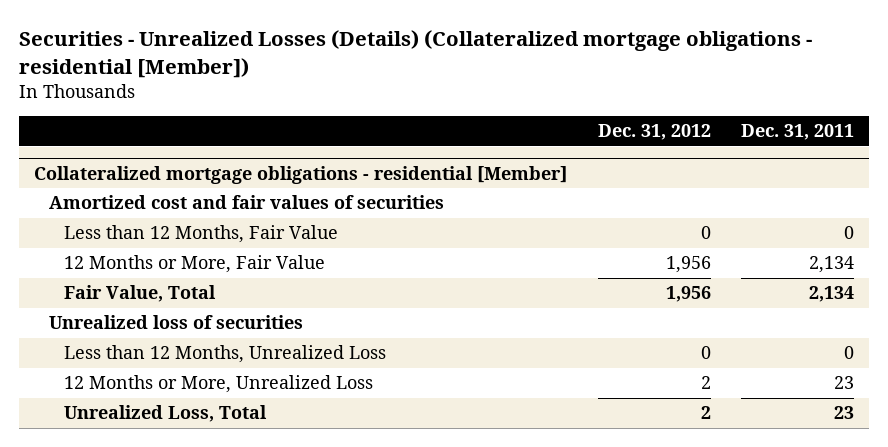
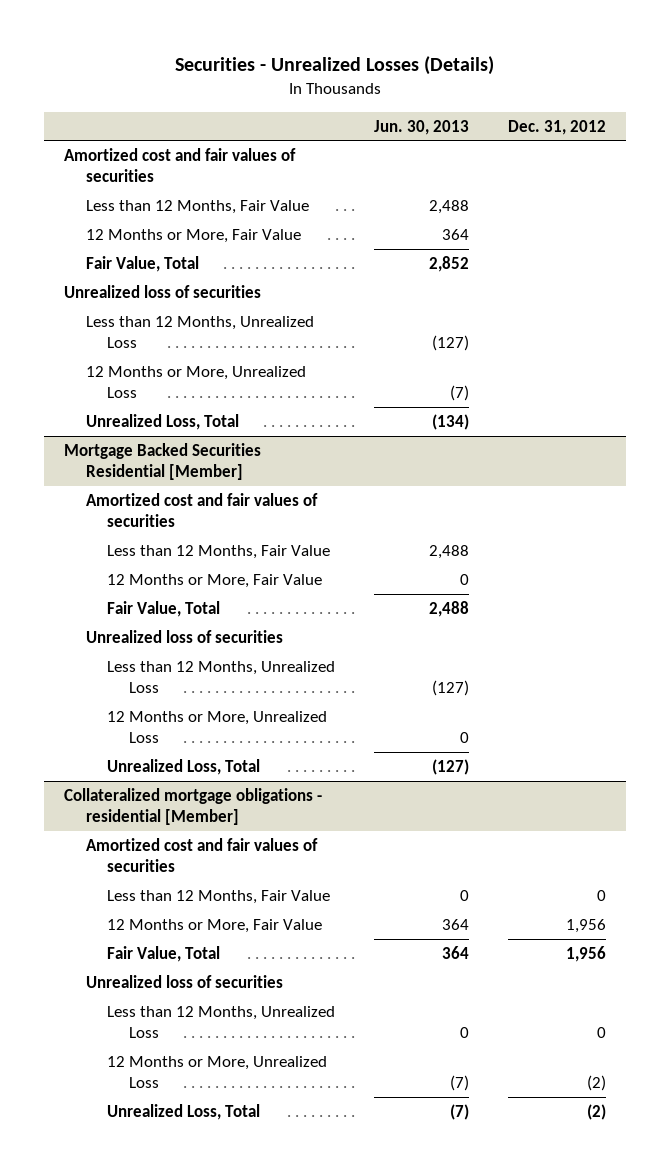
[18,30,812,78] Securities - Unrealized Losses (Details) (Collateralized mortgage obligations - residential [Member]) -> [175,56,495,76] Securities - Unrealized Losses (Details)
[740,123,854,140] Dec. 31, 2011 -> none
none -> [374,119,470,135] Jun. 30, 2013
none -> [63,147,296,183] Amortized cost and fair values of securities
none -> [85,199,309,214] Less than 12 Months, Fair Value
none -> [85,228,301,243] 12 Months or More, Fair Value
none -> [85,255,199,272] Fair Value, Total
none -> [63,284,261,298] Unrealized loss of securities
none -> [85,315,314,349] Less than 12 Months, Unrealized Loss
none -> [85,365,306,399] 12 Months or More, Unrealized Loss
none -> [85,413,239,430] Unrealized Loss, Total
none -> [63,442,261,481] Mortgage Backed Securities Residential [Member]
none -> [85,492,318,528] Amortized cost and fair values of securities
none -> [107,544,331,559] Less than 12 Months, Fair Value
none -> [107,573,323,588] 12 Months or More, Fair Value
none -> [107,600,221,617] Fair Value, Total
none -> [85,629,283,643] Unrealized loss of securities
none -> [107,660,336,694] Less than 12 Months, Unrealized Loss
none -> [107,710,328,744] 12 Months or More, Unrealized Loss
none -> [107,758,261,775] Unrealized Loss, Total
[700,376,711,390] 2 -> [587,1075,607,1092] (2)
[700,406,711,420] 2 -> [587,1103,607,1120] (2)

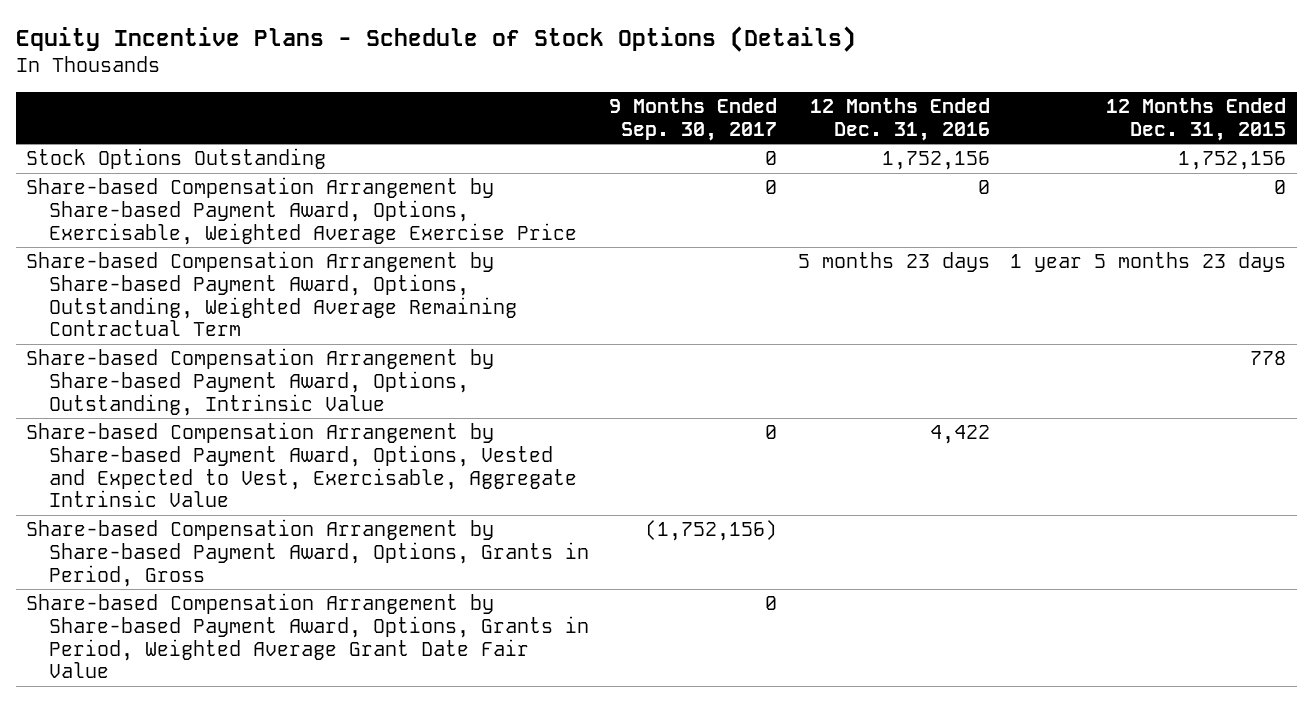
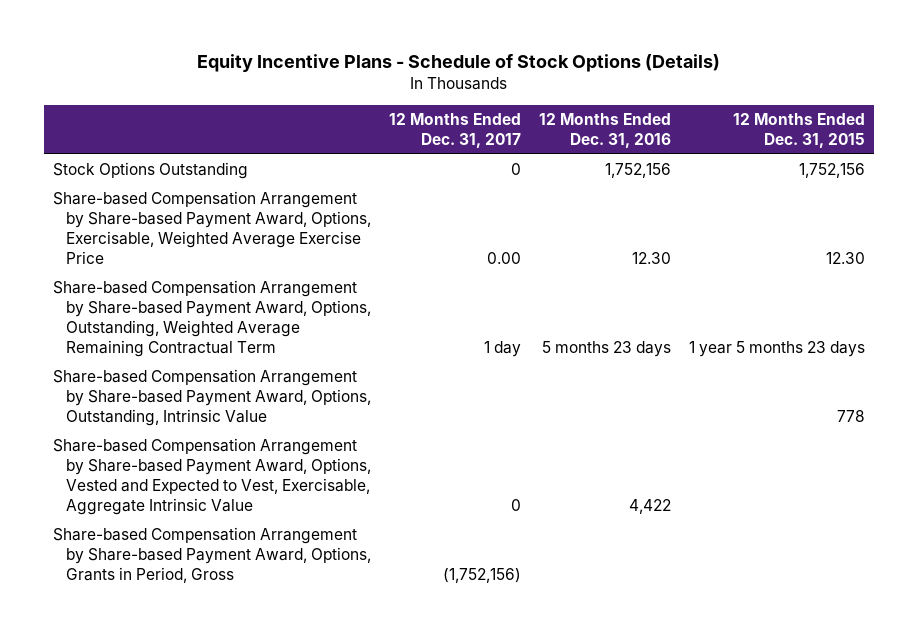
[609,98,778,141] 9 Months Ended Sep. 30, 2017 -> none
none -> [388,112,521,148] 12 Months Ended Dec. 31, 2017
[977,180,990,195] 0 -> [631,252,671,265] 12.30
[1274,180,1287,195] 0 -> [825,252,865,265] 12.30
[26,593,589,679] Share-based Compensation Arrangement by Share-based Payment Award, Options, Grants in Period, Weighted Average Grant Date Fair Value -> none

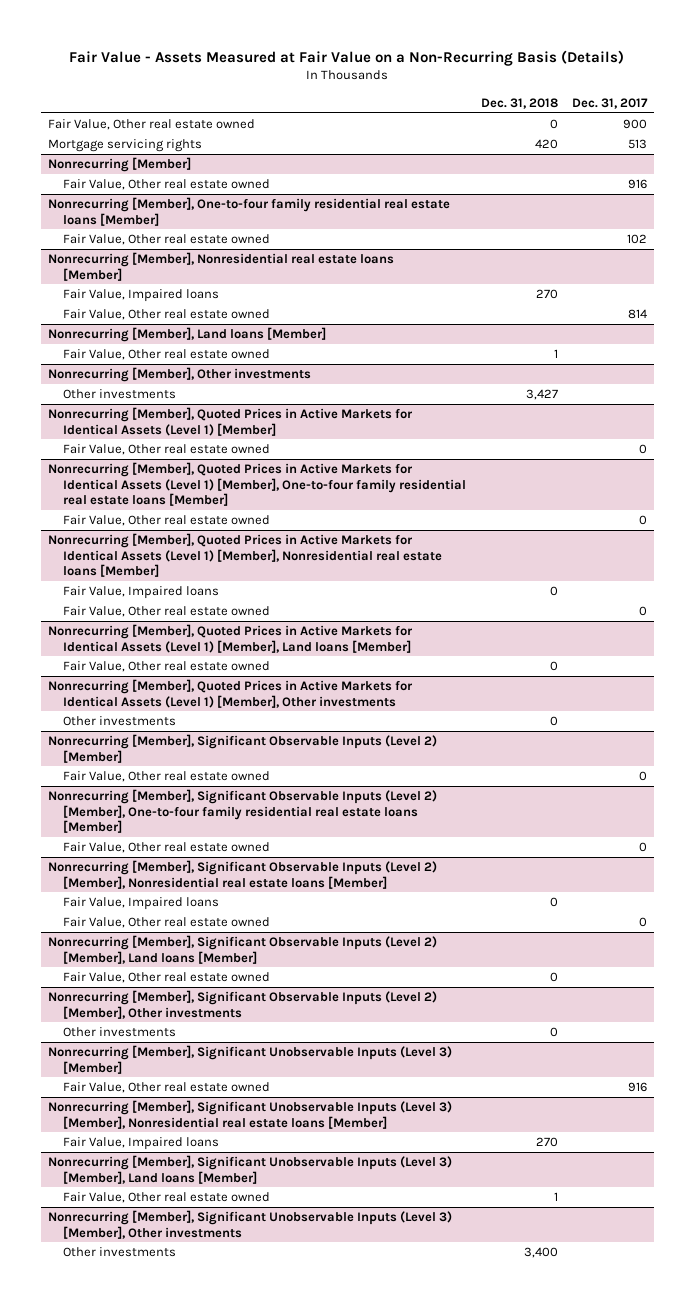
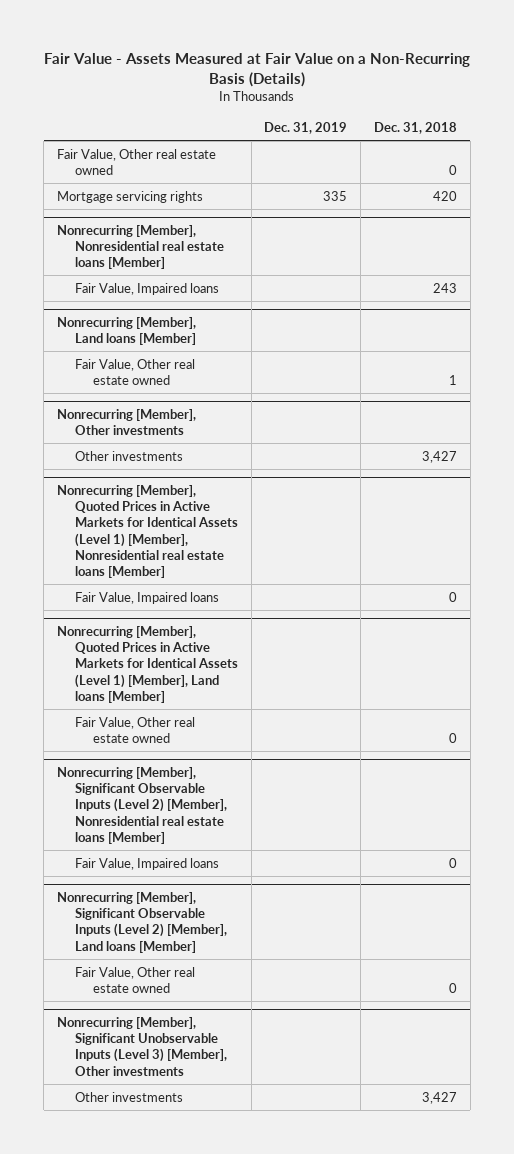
[571,97,648,109] Dec. 31, 2017 -> none
none -> [264,122,348,135] Dec. 31, 2019
[48,157,192,173] Nonrecurring [Member] -> none
[63,179,271,191] Fair Value, Other real estate owned -> none
[48,197,451,226] Nonrecurring [Member], One-to-four family residential real estate loans [Member] -> none
[63,234,271,246] Fair Value, Other real estate owned -> none
[63,309,271,321] Fair Value, Other real estate owned -> none
[535,289,558,300] 270 -> [433,282,458,293] 243
[48,407,414,436] Nonrecurring [Member], Quoted Prices in Active Markets for Identical Assets (Level 1) [Member] -> none
[63,444,271,456] Fair Value, Other real estate owned -> none
[48,462,467,507] Nonrecurring [Member], Quoted Prices in Active Markets for Identical Assets (Level 1) [Member], One-to-four family residential real estate loans [Member] -> none
[63,515,271,527] Fair Value, Other real estate owned -> none
[63,606,271,618] Fair Value, Other real estate owned -> none
[48,679,414,708] Nonrecurring [Member], Quoted Prices in Active Markets for Identical Assets (Level 1) [Member], Other investments -> none
[63,716,177,727] Other investments -> none
[48,734,438,763] Nonrecurring [Member], Significant Observable Inputs (Level 2) [Member] -> none
[63,771,271,783] Fair Value, Other real estate owned -> none
[48,789,438,834] Nonrecurring [Member], Significant Observable Inputs (Level 2) [Member], One-to-four family residential real estate loans [Member] -> none
[63,842,271,854] Fair Value, Other real estate owned -> none
[63,917,271,929] Fair Value, Other real estate owned -> none
[48,990,438,1019] Nonrecurring [Member], Significant Observable Inputs (Level 2) [Member], Other investments -> none
[63,1027,177,1038] Other investments -> none
[48,1045,453,1074] Nonrecurring [Member], Significant Unobservable Inputs (Level 3) [Member] -> none
[63,1082,271,1094] Fair Value, Other real estate owned -> none
[48,1100,453,1129] Nonrecurring [Member], Significant Unobservable Inputs (Level 3) [Member], Nonresidential real estate loans [Member] -> none
[63,1137,220,1151] Fair Value, Impaired loans -> none
[48,1155,453,1184] Nonrecurring [Member], Significant Unobservable Inputs (Level 3) [Member], Land loans [Member] -> none
[63,1192,271,1204] Fair Value, Other real estate owned -> none
[523,1247,558,1259] 3,400 -> [422,1091,458,1104] 3,427

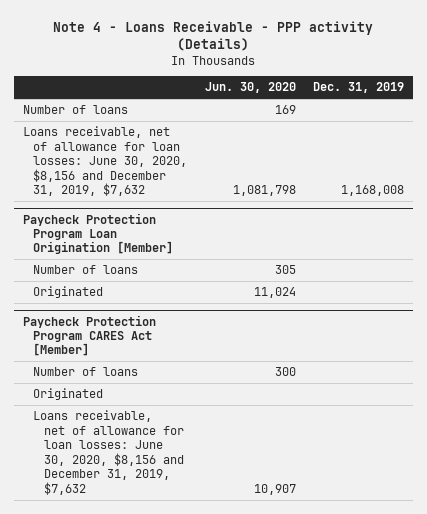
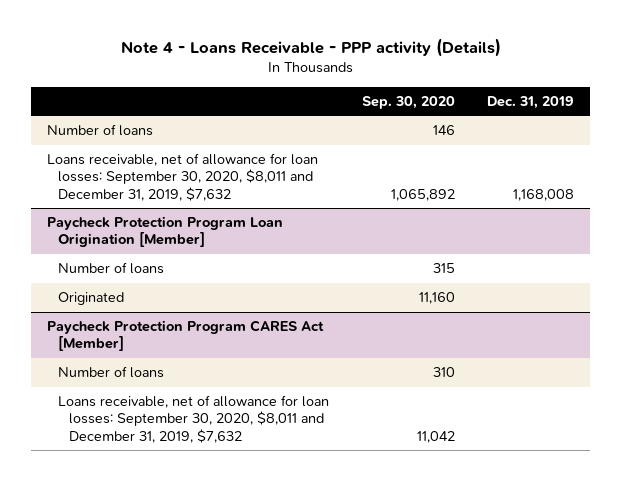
[204,82,296,94] Jun. 30, 2020 -> none
none -> [361,95,455,109] Sep. 30, 2020
[22,126,188,197] Loans receivable, net of allowance for loan losses: June 30, 2020, $8,156 and December 31, 2019, $7,632 -> [46,153,318,201] Loans receivable, net of allowance for loan losses: September 30, 2020, $8,011 and December 31, 2019, $7,632
[33,388,104,401] Originated -> none
[33,410,185,495] Loans receivable, net of allowance for loan losses: June 30, 2020, $8,156 and December 31, 2019, $7,632 -> [58,395,330,443] Loans receivable, net of allowance for loan losses: September 30, 2020, $8,011 and December 31, 2019, $7,632

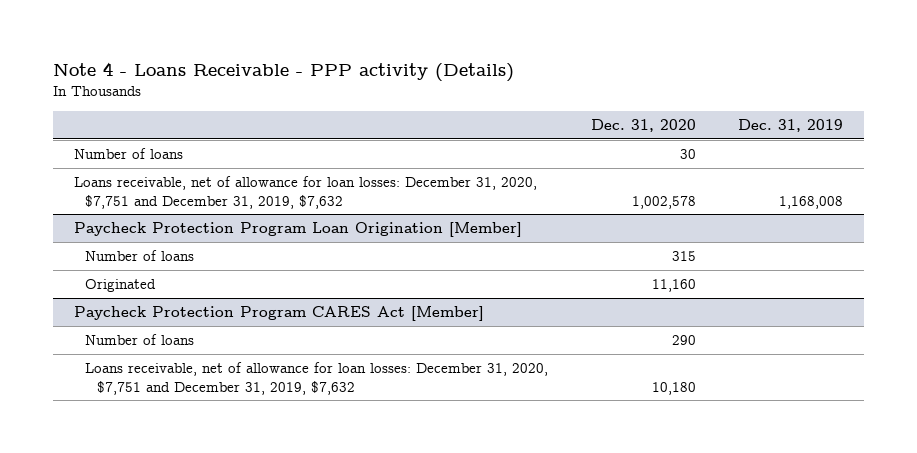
[361,95,455,109] Sep. 30, 2020 -> none
none -> [590,119,696,133] Dec. 31, 2020
[46,153,318,201] Loans receivable, net of allowance for loan losses: September 30, 2020, $8,011 and December 31, 2019, $7,632 -> [73,176,537,209] Loans receivable, net of allowance for loan losses: December 31, 2020, $7,751 and December 31, 2019, $7,632
[58,395,330,443] Loans receivable, net of allowance for loan losses: September 30, 2020, $8,011 and December 31, 2019, $7,632 -> [85,362,549,395] Loans receivable, net of allowance for loan losses: December 31, 2020, $7,751 and December 31, 2019, $7,632

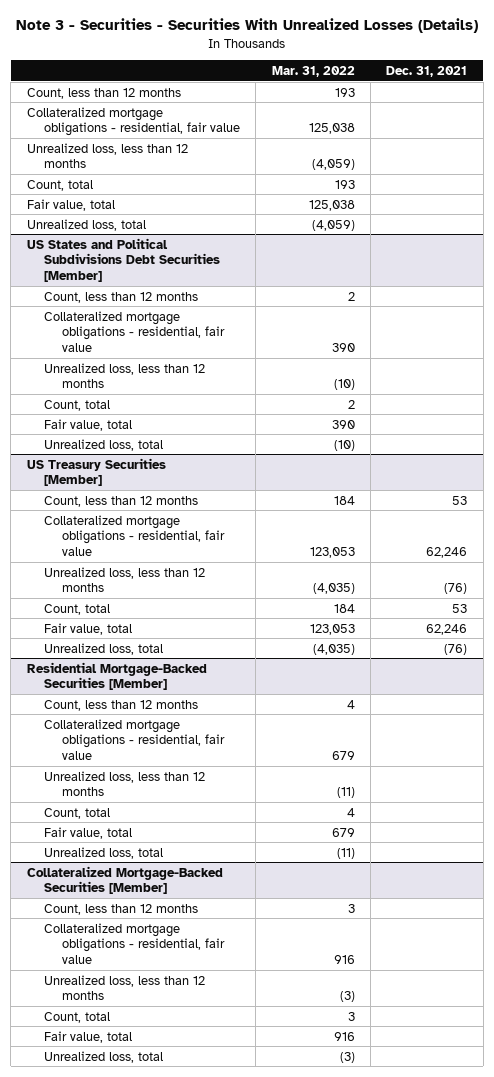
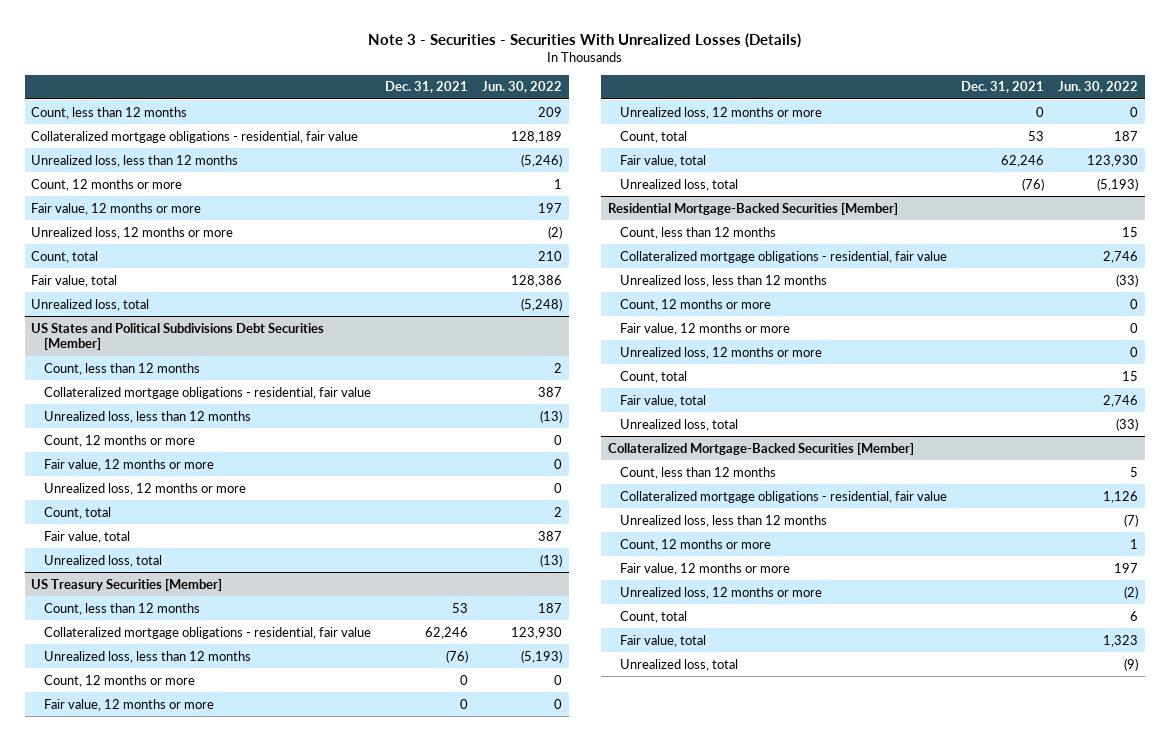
[271,65,355,77] Mar. 31, 2022 -> none
none -> [481,81,562,94] Jun. 30, 2022
none -> [31,178,183,191] Count, 12 months or more
none -> [31,202,202,215] Fair value, 12 months or more
none -> [31,226,234,239] Unrealized loss, 12 months or more
none -> [44,434,196,447] Count, 12 months or more
none -> [44,458,215,471] Fair value, 12 months or more
none -> [44,482,247,495] Unrealized loss, 12 months or more
none -> [44,674,196,687] Count, 12 months or more
none -> [44,698,215,711] Fair value, 12 months or more
none -> [620,106,823,119] Unrealized loss, 12 months or more
none -> [620,298,772,311] Count, 12 months or more
none -> [620,322,791,335] Fair value, 12 months or more
none -> [620,346,823,359] Unrealized loss, 12 months or more
none -> [620,538,772,551] Count, 12 months or more
none -> [620,562,791,575] Fair value, 12 months or more
none -> [620,586,823,599] Unrealized loss, 12 months or more

